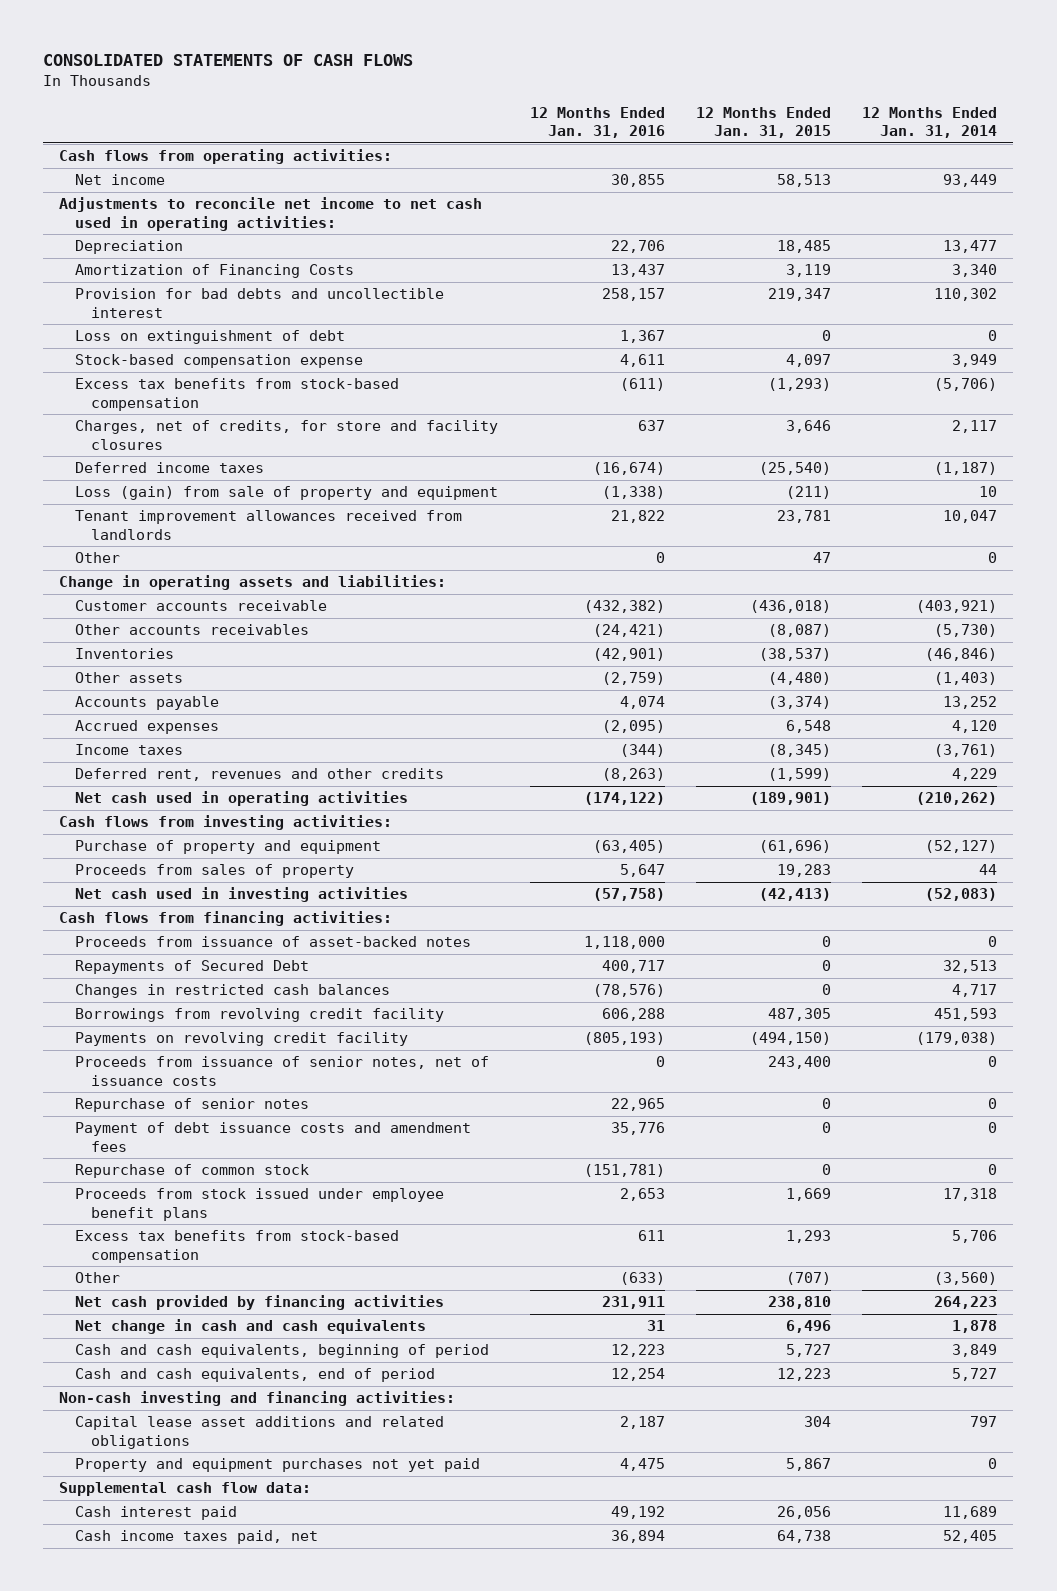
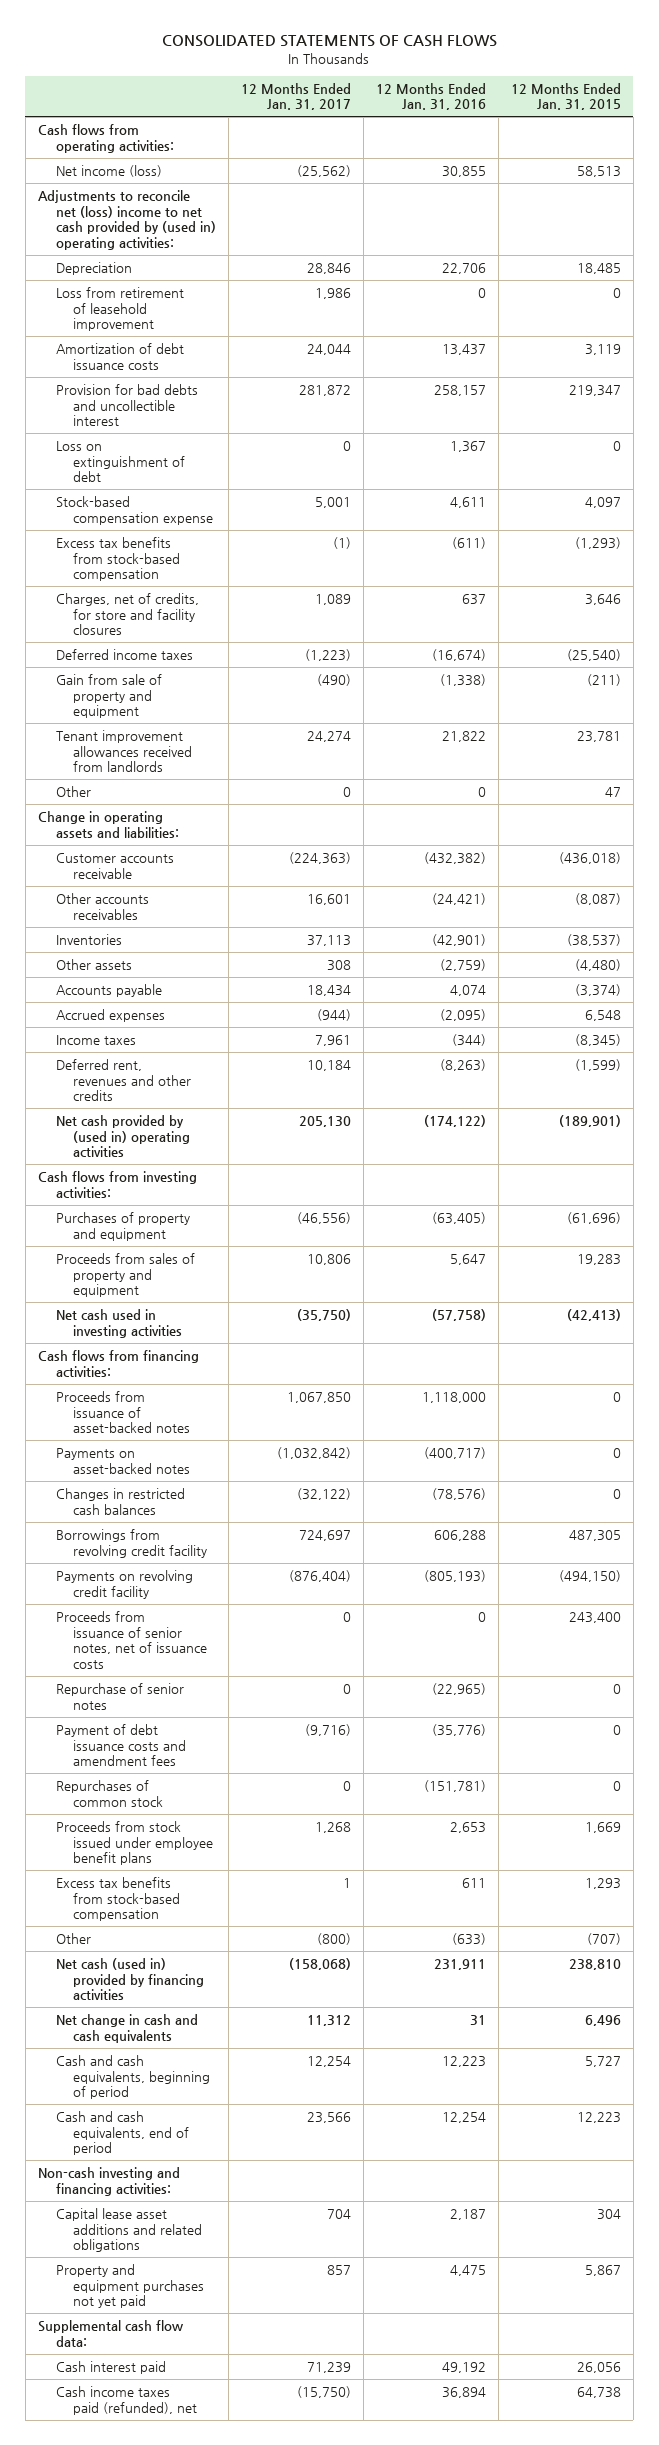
[862,106,998,138] 12 Months Ended Jan. 31, 2014 -> none
none -> [240,82,351,111] 12 Months Ended Jan. 31, 2017
[75,174,166,186] Net income -> [55,165,162,178] Net income (loss)
[59,197,483,231] Adjustments to reconcile net income to net cash used in operating activities: -> [37,190,216,250] Adjustments to reconcile net (loss) income to net cash provided by (used in) operating activities:
none -> [55,287,184,332] Loss from retirement of leasehold improvement
[75,264,355,279] Amortization of Financing Costs -> [55,343,184,370] Amortization of debt issuance costs
[75,486,499,501] Loss (gain) from sale of property and equipment -> [55,674,162,719] Gain from sale of property and equipment
[75,791,409,807] Net cash used in operating activities -> [55,1115,191,1158] Net cash provided by (used in) operating activities
[75,840,382,855] Purchase of property and equipment -> [55,1212,190,1241] Purchases of property and equipment
[75,864,355,879] Proceeds from sales of property -> [55,1253,195,1298] Proceeds from sales of property and equipment
[75,960,310,975] Repayments of Secured Debt -> none
none -> [55,1448,191,1474] Payments on asset-backed notes
[610,1098,665,1112] 22,965 -> [431,1683,486,1696] (22,965)
[610,1122,665,1136] 35,776 -> [431,1724,486,1737] (35,776)
[75,1164,310,1179] Repurchase of common stock -> [55,1780,164,1807] Repurchases of common stock
[75,1295,445,1311] Net cash provided by financing activities -> [55,1958,205,2001] Net cash (used in) provided by financing activities
[75,1530,319,1545] Cash income taxes paid, net -> [55,2386,198,2415] Cash income taxes paid (refunded), net

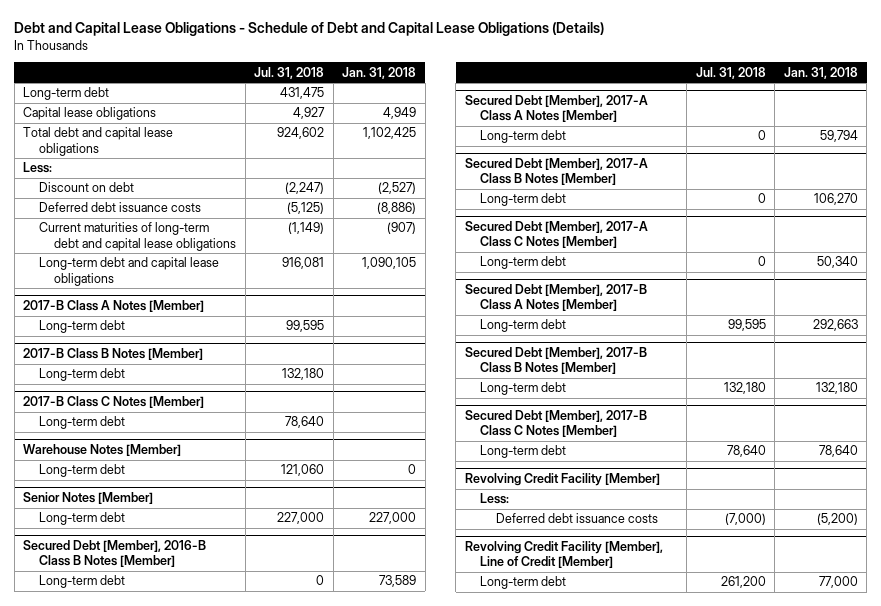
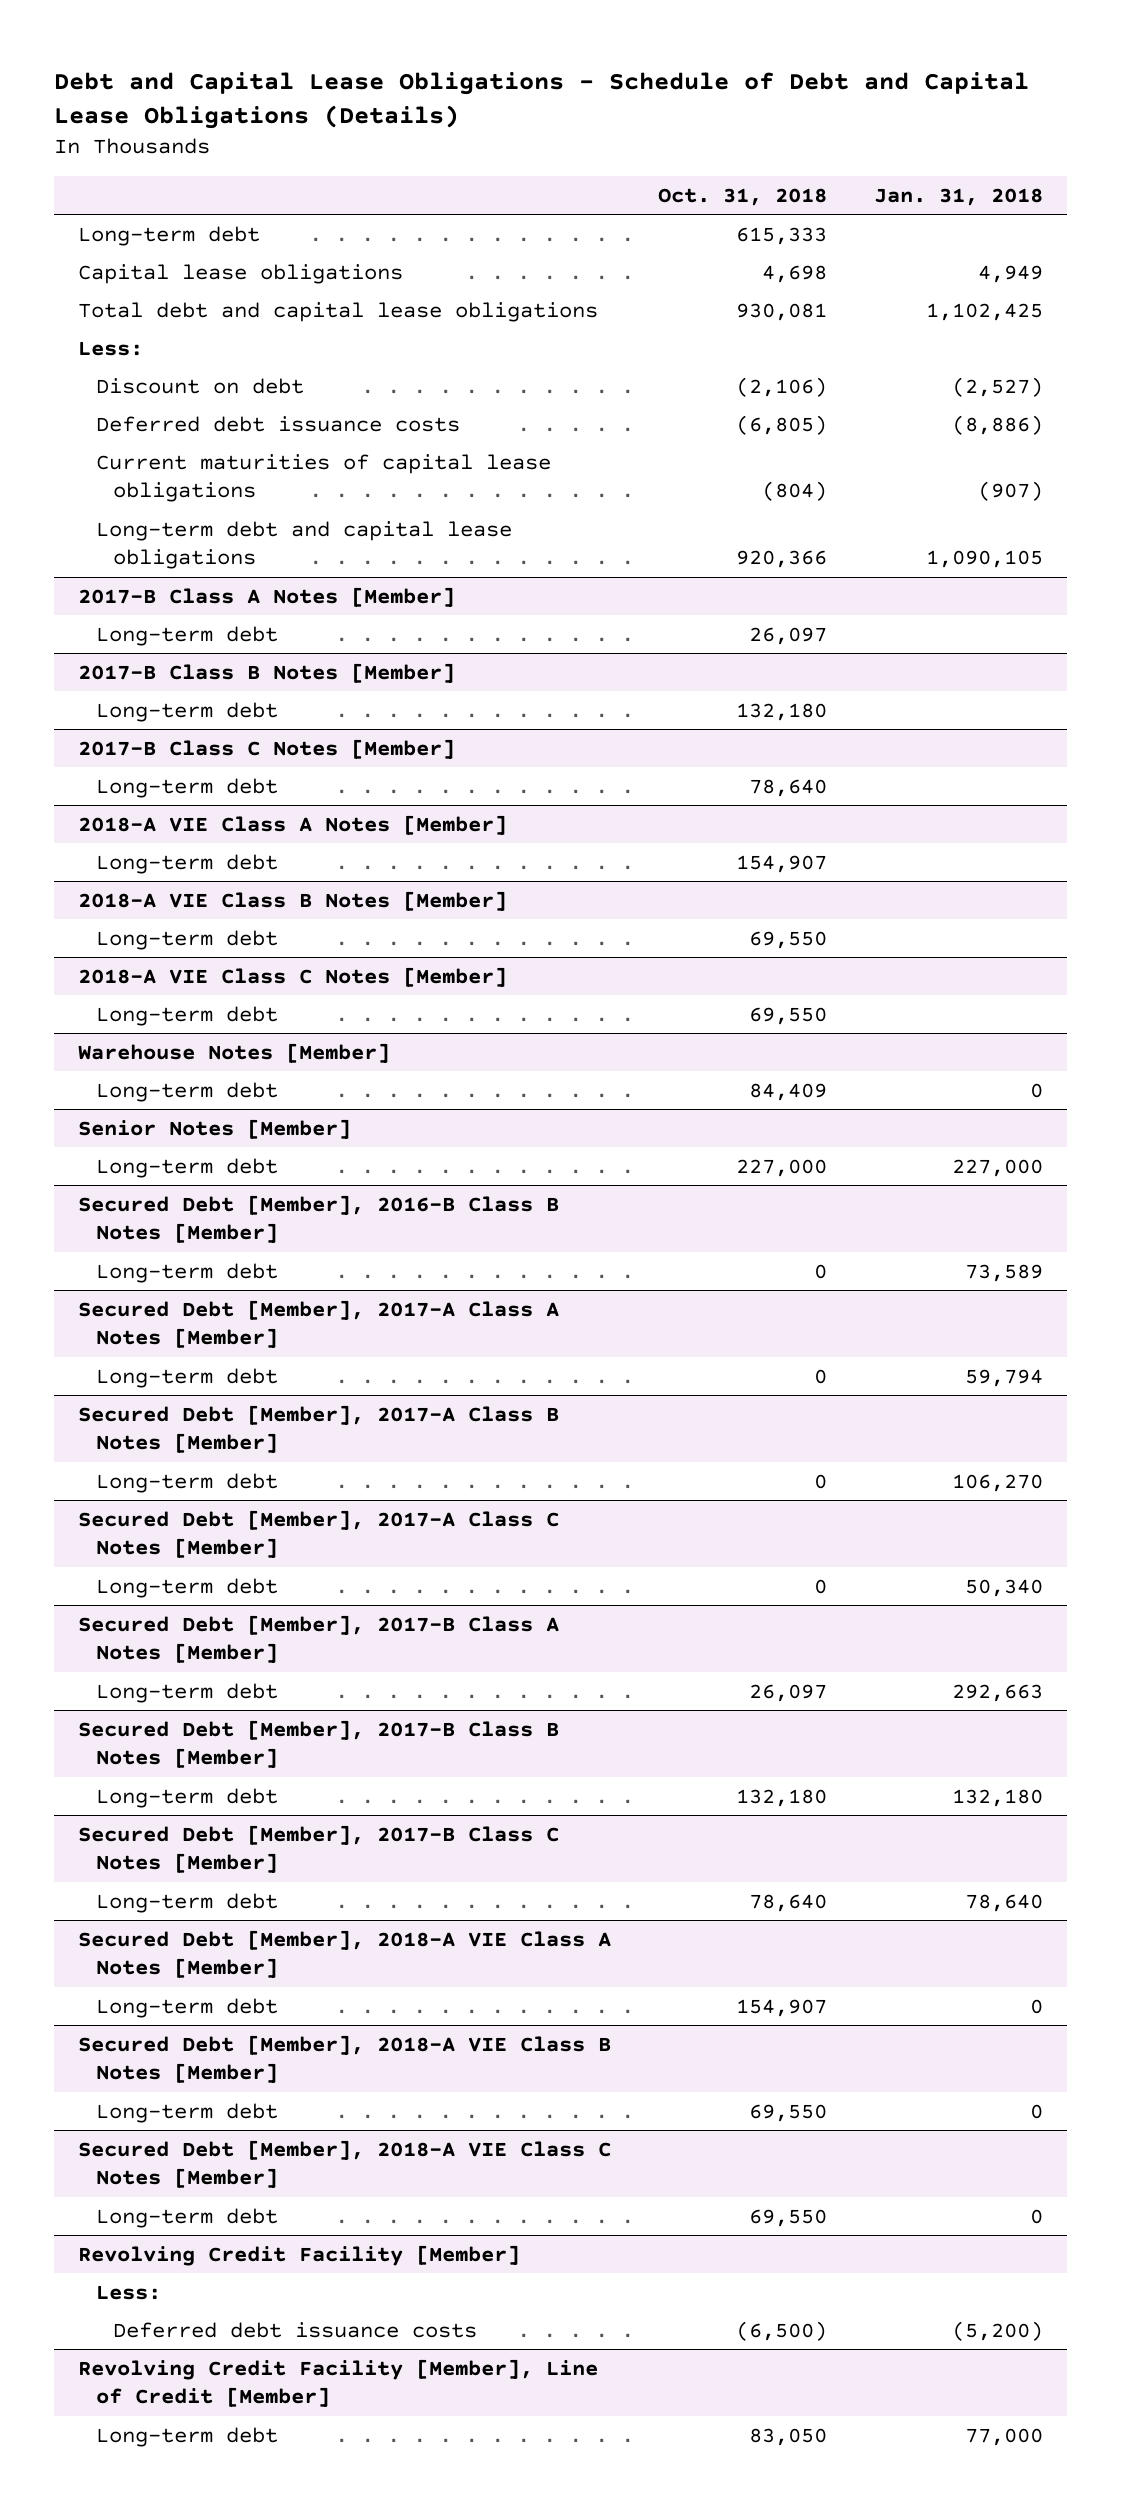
[254,66,325,79] Jul. 31, 2018 -> none
none -> [658,187,828,206] Oct. 31, 2018
[38,222,237,251] Current maturities of long-term debt and capital lease obligations -> [95,453,551,502] Current maturities of capital lease obligations
none -> [77,814,507,835] 2018-A VIE Class A Notes [Member]
none -> [95,853,278,874] Long-term debt
none -> [77,890,507,911] 2018-A VIE Class B Notes [Member]
none -> [95,929,278,950] Long-term debt
none -> [77,966,507,987] 2018-A VIE Class C Notes [Member]
none -> [95,1005,278,1026] Long-term debt
none -> [77,1929,611,1978] Secured Debt [Member], 2018-A VIE Class A Notes [Member]
none -> [95,1997,278,2018] Long-term debt
none -> [77,2034,611,2083] Secured Debt [Member], 2018-A VIE Class B Notes [Member]
none -> [95,2102,278,2123] Long-term debt
none -> [77,2139,611,2188] Secured Debt [Member], 2018-A VIE Class C Notes [Member]
none -> [95,2207,278,2228] Long-term debt

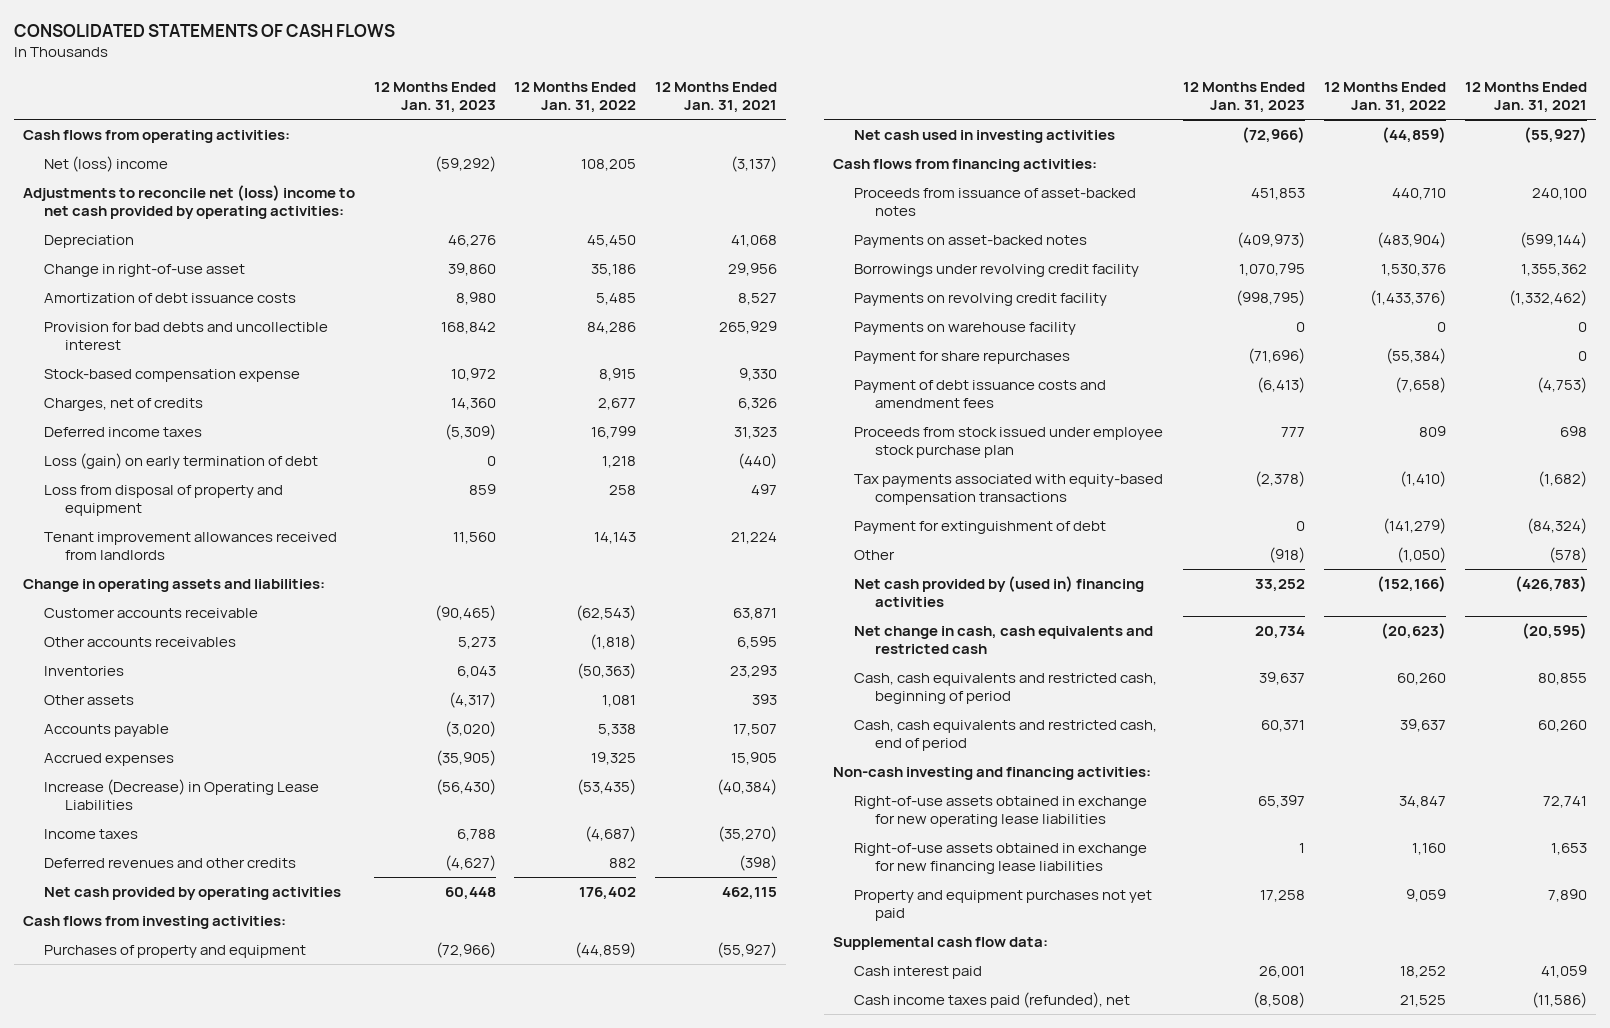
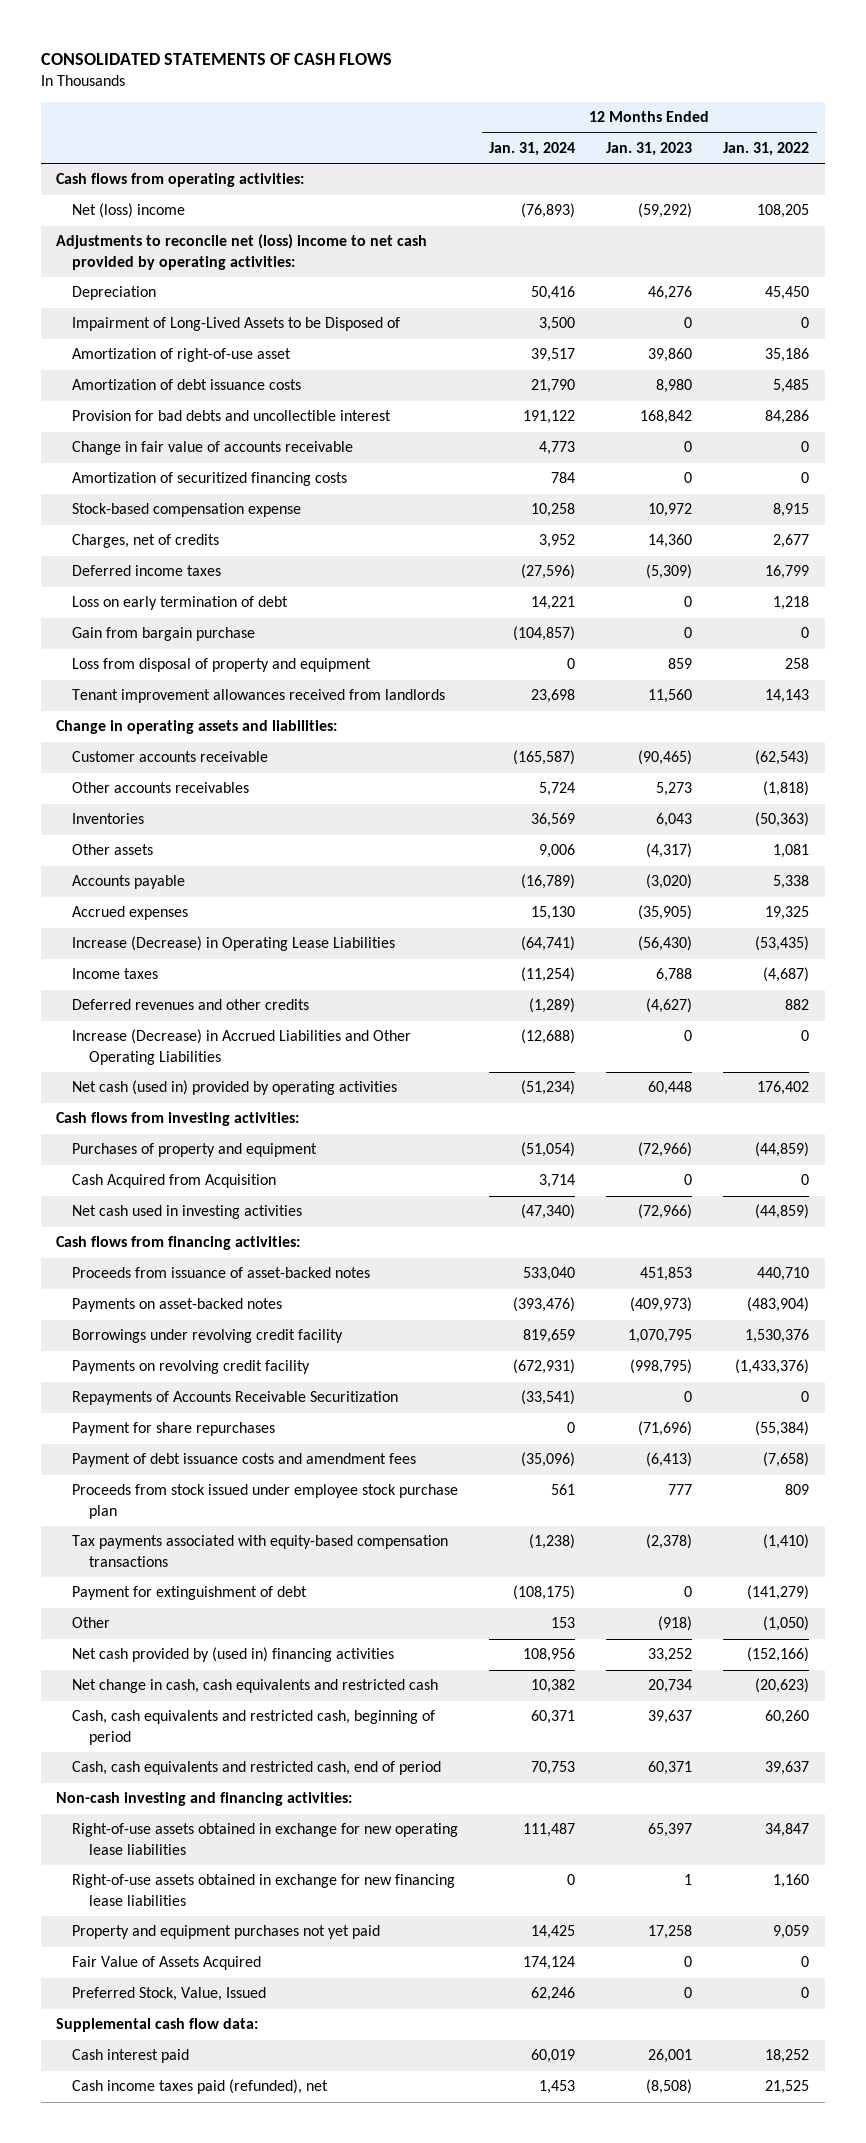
[654,82,777,113] 12 Months Ended Jan. 31, 2021 -> none
none -> [489,141,576,156] Jan. 31, 2024
none -> [72,317,401,332] Impairment of Long-Lived Assets to be Disposed of
[44,264,246,278] Change in right-of-use asset -> [72,348,292,363] Amortization of right-of-use asset
none -> [72,441,354,456] Change in fair value of accounts receivable
none -> [72,472,348,487] Amortization of securitized financing costs
[44,453,319,470] Loss (gain) on early termination of debt -> [72,596,289,611] Loss on early termination of debt
none -> [72,627,256,642] Gain from bargain purchase
none -> [72,1029,412,1065] Increase (Decrease) in Accrued Liabilities and Other Operating Liabilities
[44,887,342,901] Net cash provided by operating activities -> [72,1080,398,1096] Net cash (used in) provided by operating activities
none -> [72,1174,277,1189] Cash Acquired from Acquisition
[854,322,1077,336] Payments on warehouse facility -> none
none -> [72,1391,399,1406] Repayments of Accounts Receivable Securitization
none -> [72,1956,262,1971] Fair Value of Assets Acquired
none -> [72,1987,267,2002] Preferred Stock, Value, Issued

